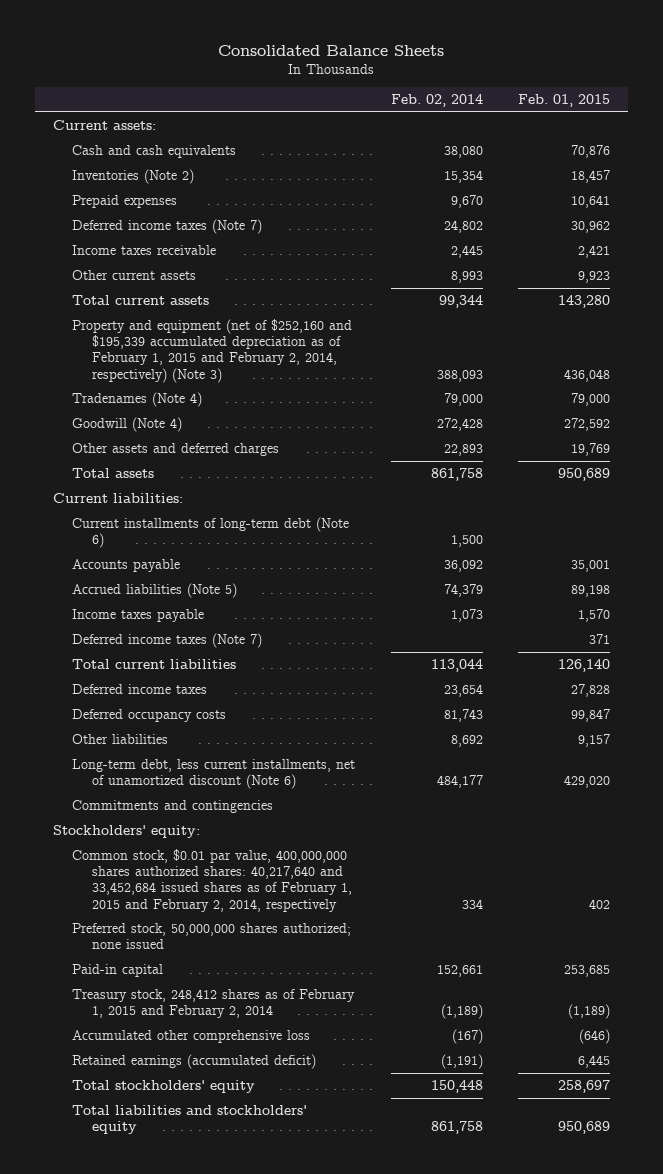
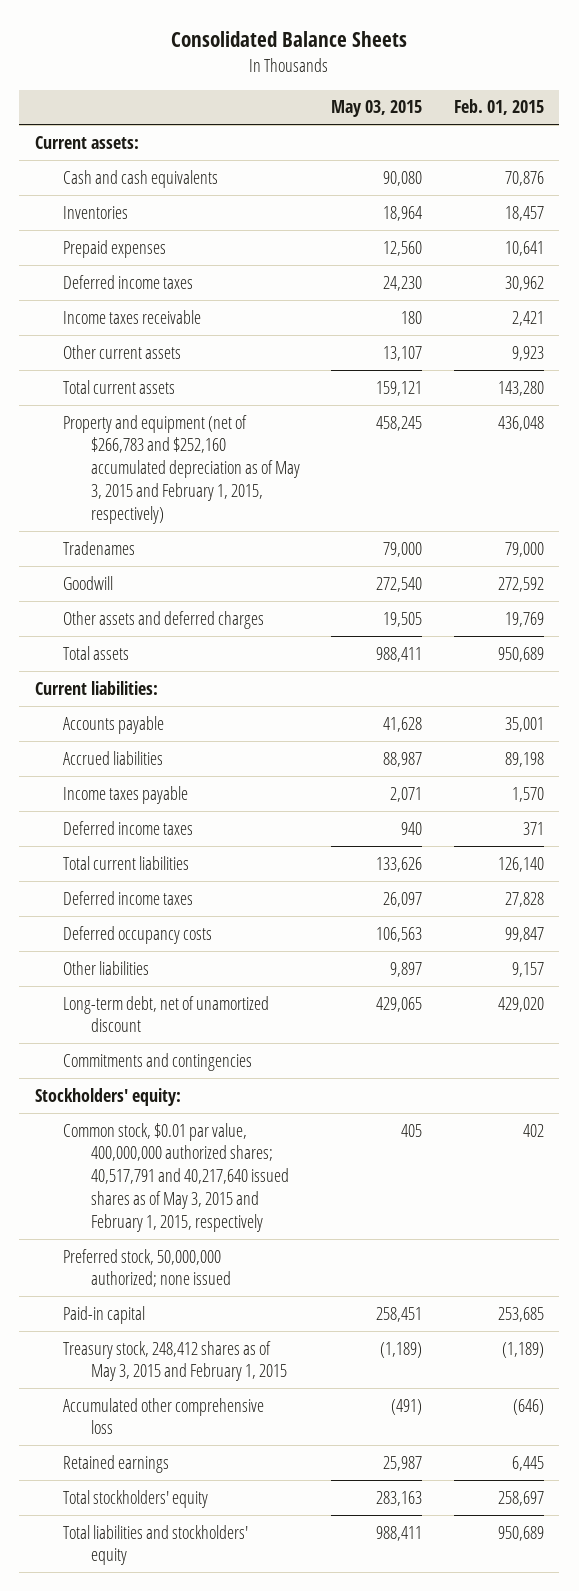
[390,93,483,107] Feb. 02, 2014 -> none
none -> [331,100,423,118] May 03, 2015
[72,168,195,184] Inventories (Note 2) -> [62,205,128,219] Inventories
[72,218,263,234] Deferred income taxes (Note 7) -> [62,274,193,289] Deferred income taxes
[72,318,353,383] Property and equipment (net of $252,160 and $195,339 accumulated depreciation as of February 1, 2015 and February 2, 2014, respectively) (Note 3) -> [62,414,300,524] Property and equipment (net of $266,783 and $252,160 accumulated depreciation as of May 3, 2015 and February 1, 2015, respectively)
[72,391,203,407] Tradenames (Note 4) -> [62,540,135,555] Tradenames
[72,416,183,432] Goodwill (Note 4) -> [62,575,113,590] Goodwill
[72,516,350,549] Current installments of long-term debt (Note 6) -> none
[72,582,238,598] Accrued liabilities (Note 5) -> [62,750,163,765] Accrued liabilities
[72,632,263,648] Deferred income taxes (Note 7) -> [62,820,193,835] Deferred income taxes
[72,758,356,790] Long-term debt, less current installments, net of unamortized discount (Note 6) -> [62,995,269,1033] Long-term debt, net of unamortized discount
[72,848,352,912] Common stock, $0.01 par value, 400,000,000 shares authorized shares: 40,217,640 and 33,452,684 issued shares as of February 1, 2015 and February 2, 2014, respectively -> [62,1122,289,1232] Common stock, $0.01 par value, 400,000,000 authorized shares; 40,517,791 and 40,217,640 issued shares as of May 3, 2015 and February 1, 2015, respectively
[72,922,352,950] Preferred stock, 50,000,000 shares authorized; none issued -> [62,1248,231,1288] Preferred stock, 50,000,000 authorized; none issued
[72,988,356,1019] Treasury stock, 248,412 shares as of February 1, 2015 and February 2, 2014 -> [62,1340,287,1382] Treasury stock, 248,412 shares as of May 3, 2015 and February 1, 2015
[72,1053,317,1069] Retained earnings (accumulated deficit) -> [62,1454,169,1473] Retained earnings

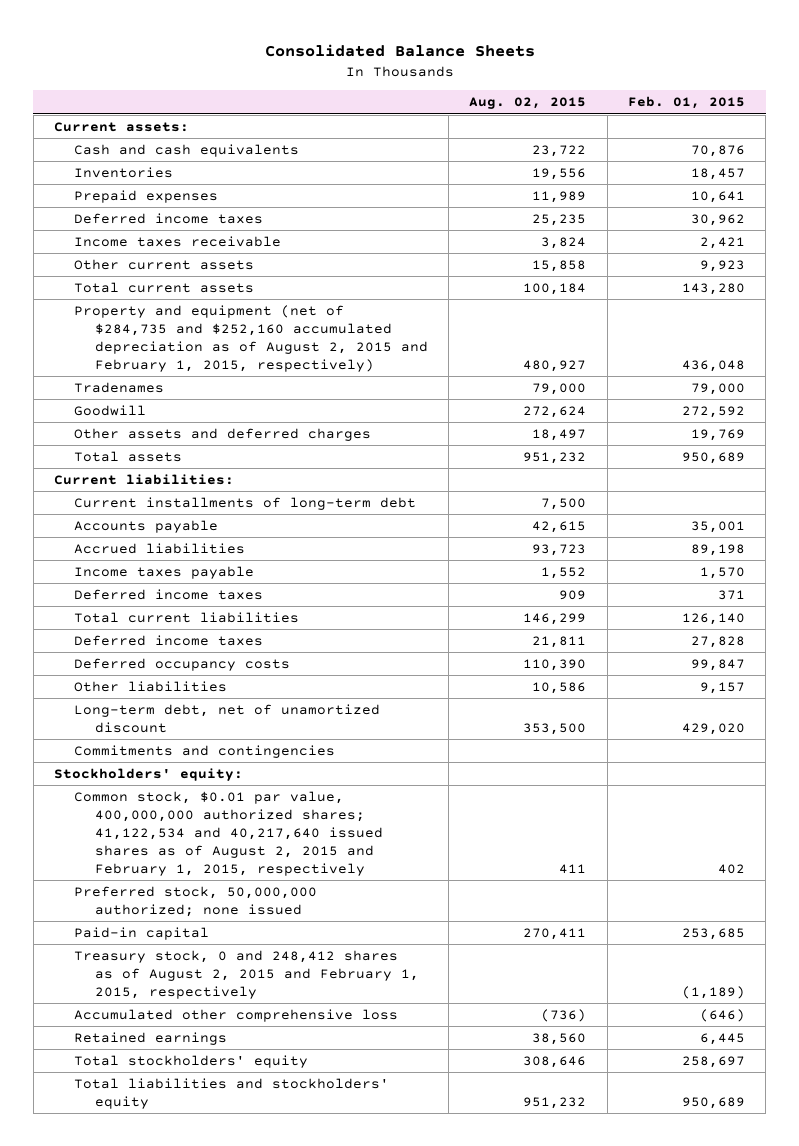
[331,100,423,118] May 03, 2015 -> none
none -> [469,97,587,110] Aug. 02, 2015
[62,414,300,524] Property and equipment (net of $266,783 and $252,160 accumulated depreciation as of May 3, 2015 and February 1, 2015, respectively) -> [74,304,428,373] Property and equipment (net of $284,735 and $252,160 accumulated depreciation as of August 2, 2015 and February 1, 2015, respectively)
none -> [74,496,417,510] Current installments of long-term debt
[62,1122,289,1232] Common stock, $0.01 par value, 400,000,000 authorized shares; 40,517,791 and 40,217,640 issued shares as of May 3, 2015 and February 1, 2015, respectively -> [74,790,383,877] Common stock, $0.01 par value, 400,000,000 authorized shares; 41,122,534 and 40,217,640 issued shares as of August 2, 2015 and February 1, 2015, respectively
[62,1340,287,1382] Treasury stock, 248,412 shares as of May 3, 2015 and February 1, 2015 -> [74,949,419,1000] Treasury stock, 0 and 248,412 shares as of August 2, 2015 and February 1, 2015, respectively

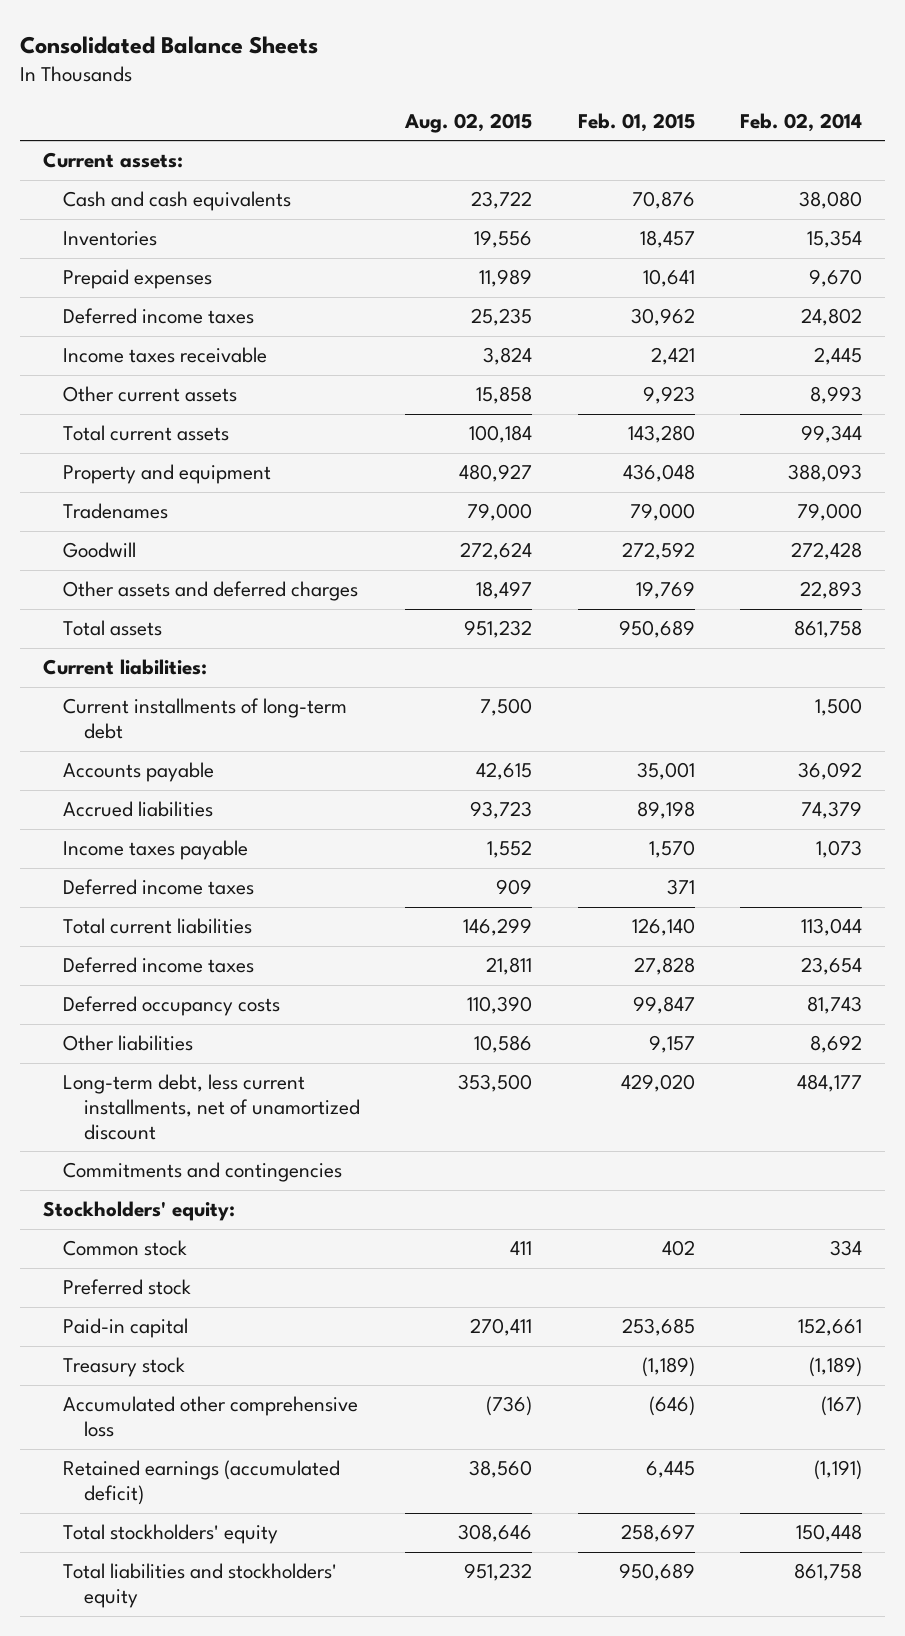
none -> [740,112,863,132] Feb. 02, 2014
[74,304,428,373] Property and equipment (net of $284,735 and $252,160 accumulated depreciation as of August 2, 2015 and February 1, 2015, respectively) -> [63,464,272,485] Property and equipment
[74,703,381,733] Long-term debt, net of unamortized discount -> [63,1074,360,1140] Long-term debt, less current installments, net of unamortized discount
[74,790,383,877] Common stock, $0.01 par value, 400,000,000 authorized shares; 41,122,534 and 40,217,640 issued shares as of August 2, 2015 and February 1, 2015, respectively -> [63,1240,188,1257] Common stock
[74,885,318,917] Preferred stock, 50,000,000 authorized; none issued -> [63,1279,192,1296] Preferred stock
[74,949,419,1000] Treasury stock, 0 and 248,412 shares as of August 2, 2015 and February 1, 2015, respectively -> [63,1357,186,1378] Treasury stock
[74,1031,228,1045] Retained earnings -> [63,1460,341,1506] Retained earnings (accumulated deficit)

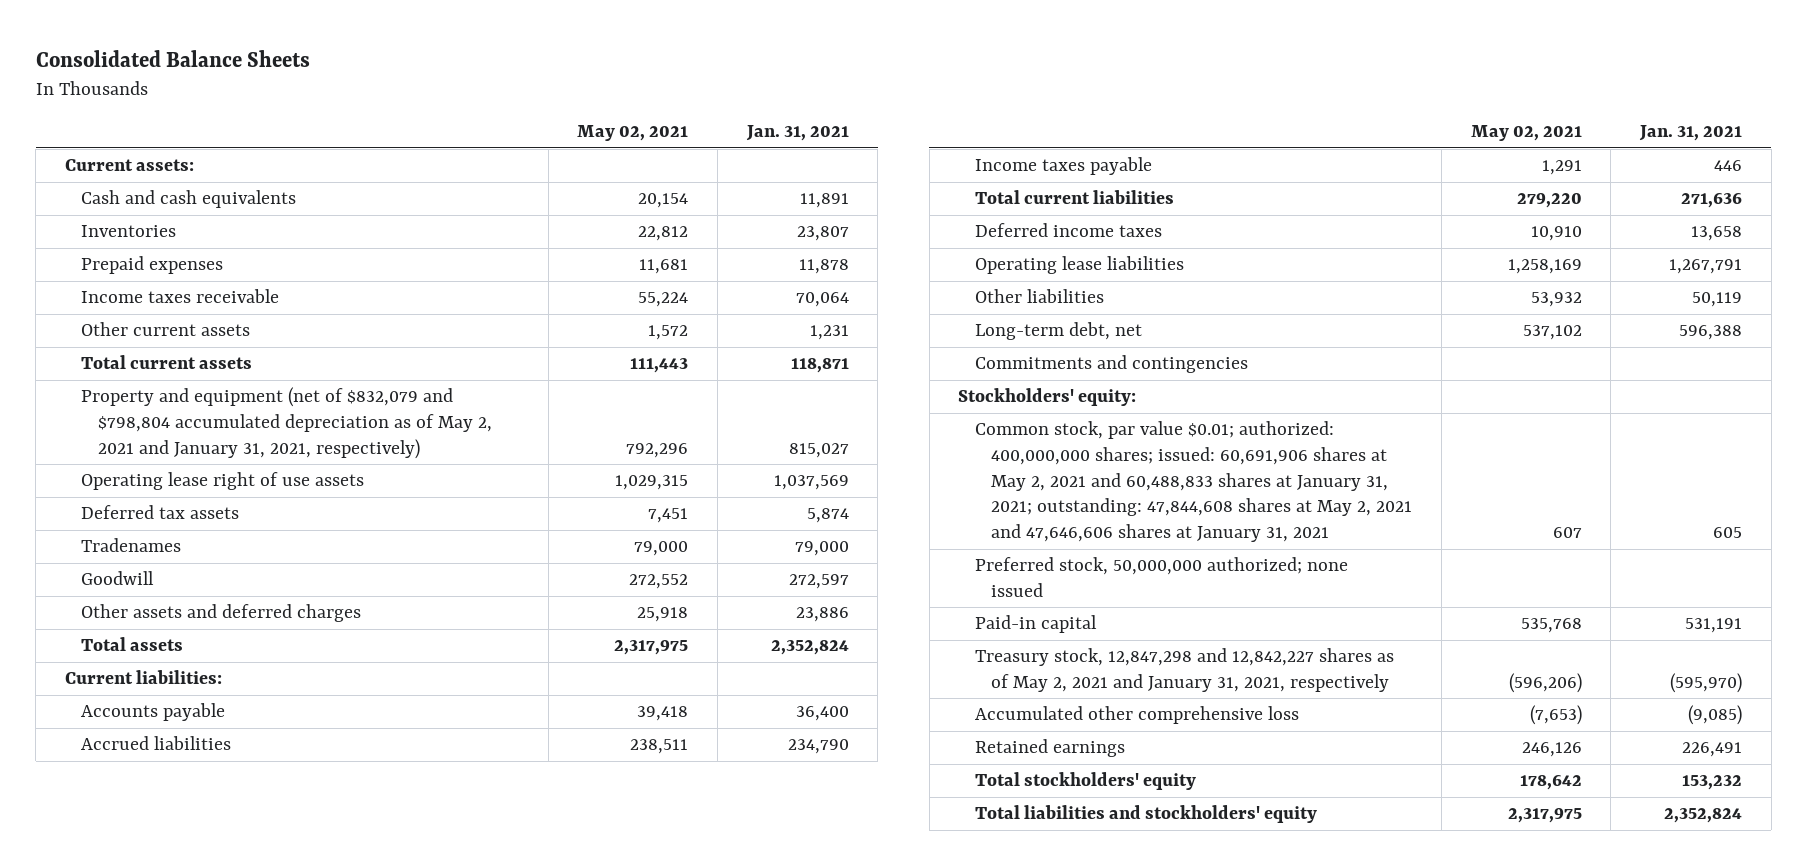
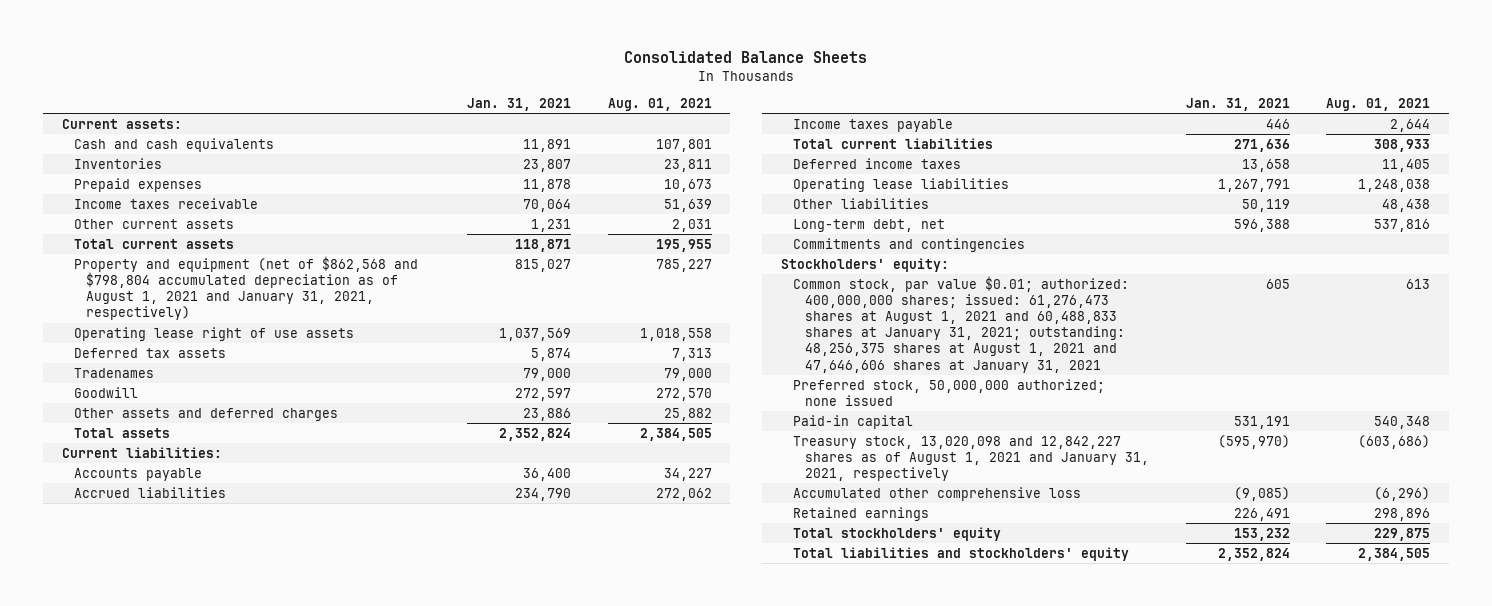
[577,125,689,142] May 02, 2021 -> none
none -> [607,98,712,112] Aug. 01, 2021
[81,387,492,459] Property and equipment (net of $832,079 and $798,804 accumulated depreciation as of May 2, 2021 and January 31, 2021, respectively) -> [73,255,418,321] Property and equipment (net of $862,568 and $798,804 accumulated depreciation as of August 1, 2021 and January 31, 2021, respectively)
[974,421,1413,543] Common stock, par value $0.01; authorized: 400,000,000 shares; issued: 60,691,906 shares at May 2, 2021 and 60,488,833 shares at January 31, 2021; outstanding: 47,844,608 shares at May 2, 2021 and 47,646,606 shares at January 31, 2021 -> [792,275,1129,373] Common stock, par value $0.01; authorized: 400,000,000 shares; issued: 61,276,473 shares at August 1, 2021 and 60,488,833 shares at January 31, 2021; outstanding: 48,256,375 shares at August 1, 2021 and 47,646,606 shares at January 31, 2021
[974,648,1394,692] Treasury stock, 12,847,298 and 12,842,227 shares as of May 2, 2021 and January 31, 2021, respectively -> [792,435,1149,482] Treasury stock, 13,020,098 and 12,842,227 shares as of August 1, 2021 and January 31, 2021, respectively

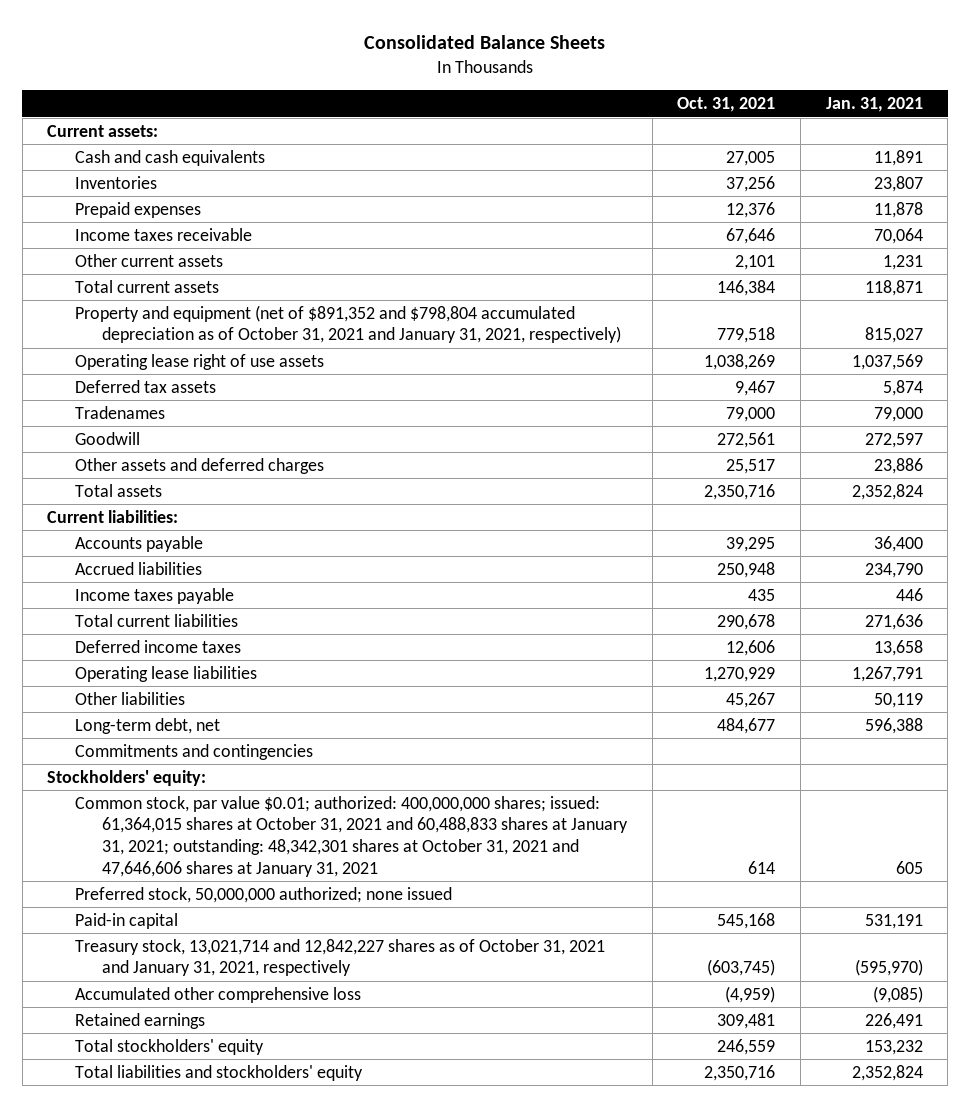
[607,98,712,112] Aug. 01, 2021 -> none
none -> [677,97,776,113] Oct. 31, 2021
[73,255,418,321] Property and equipment (net of $862,568 and $798,804 accumulated depreciation as of August 1, 2021 and January 31, 2021, respectively) -> [74,304,621,344] Property and equipment (net of $891,352 and $798,804 accumulated depreciation as of October 31, 2021 and January 31, 2021, respectively)
[792,275,1129,373] Common stock, par value $0.01; authorized: 400,000,000 shares; issued: 61,276,473 shares at August 1, 2021 and 60,488,833 shares at January 31, 2021; outstanding: 48,256,375 shares at August 1, 2021 and 47,646,606 shares at January 31, 2021 -> [74,795,628,877] Common stock, par value $0.01; authorized: 400,000,000 shares; issued: 61,364,015 shares at October 31, 2021 and 60,488,833 shares at January 31, 2021; outstanding: 48,342,301 shares at October 31, 2021 and 47,646,606 shares at January 31, 2021
[792,435,1149,482] Treasury stock, 13,020,098 and 12,842,227 shares as of August 1, 2021 and January 31, 2021, respectively -> [74,938,605,977] Treasury stock, 13,021,714 and 12,842,227 shares as of October 31, 2021 and January 31, 2021, respectively

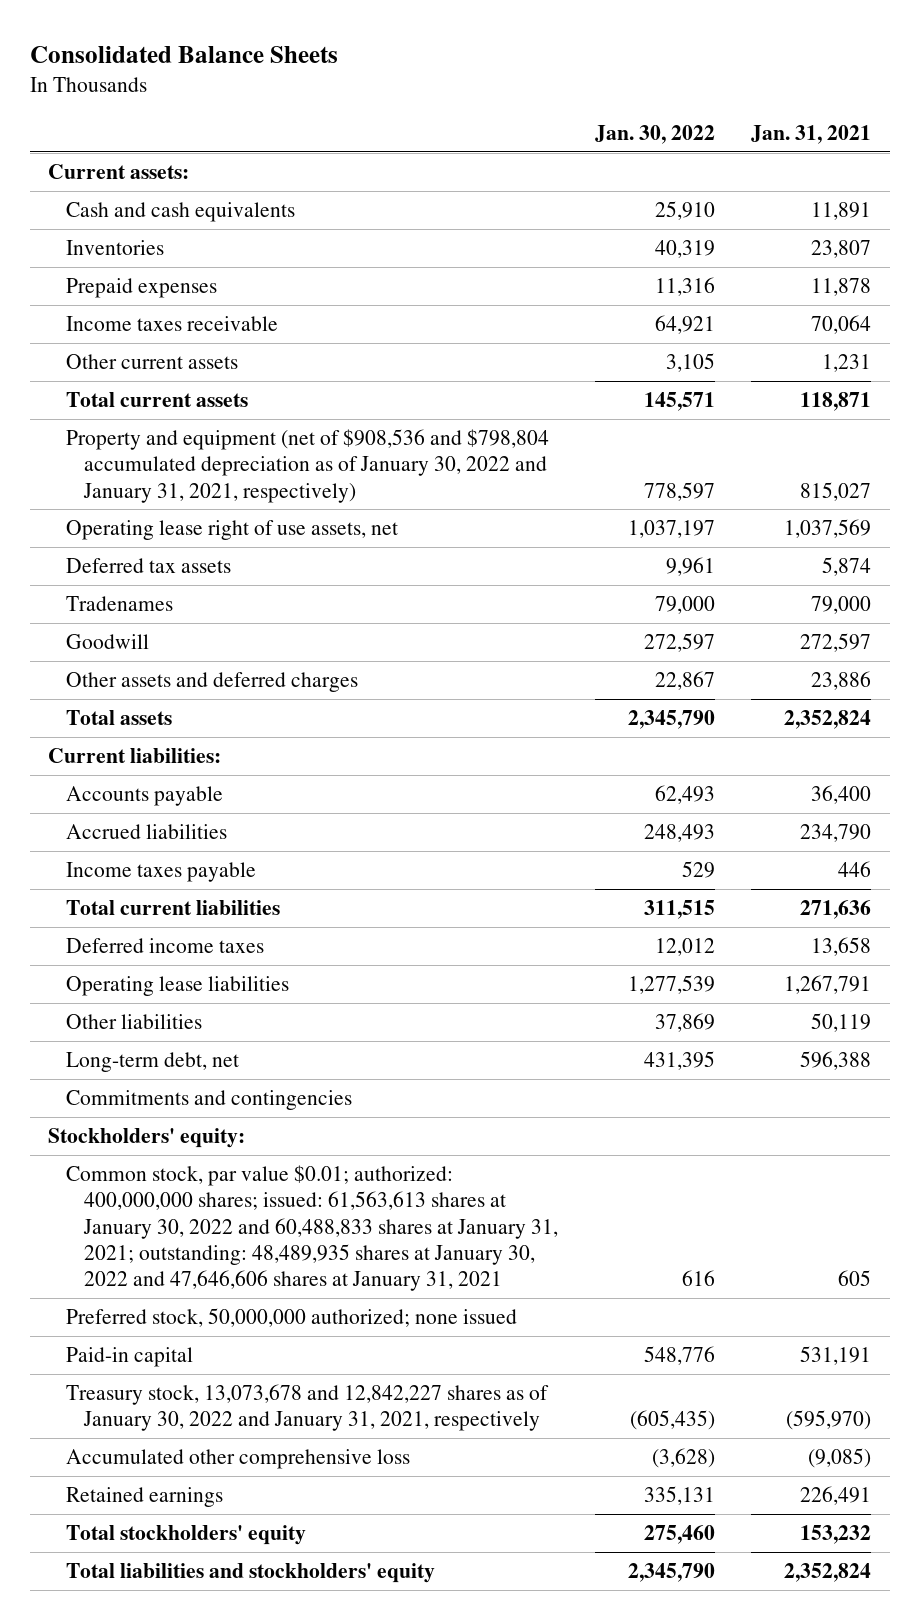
[677,97,776,113] Oct. 31, 2021 -> none
none -> [594,124,715,144] Jan. 30, 2022
[74,304,621,344] Property and equipment (net of $891,352 and $798,804 accumulated depreciation as of October 31, 2021 and January 31, 2021, respectively) -> [65,428,549,503] Property and equipment (net of $908,536 and $798,804 accumulated depreciation as of January 30, 2022 and January 31, 2021, respectively)
[74,353,324,370] Operating lease right of use assets -> [65,519,398,540] Operating lease right of use assets, net
[74,795,628,877] Common stock, par value $0.01; authorized: 400,000,000 shares; issued: 61,364,015 shares at October 31, 2021 and 60,488,833 shares at January 31, 2021; outstanding: 48,342,301 shares at October 31, 2021 and 47,646,606 shares at January 31, 2021 -> [65,1164,558,1292] Common stock, par value $0.01; authorized: 400,000,000 shares; issued: 61,563,613 shares at January 30, 2022 and 60,488,833 shares at January 31, 2021; outstanding: 48,489,935 shares at January 30, 2022 and 47,646,606 shares at January 31, 2021
[74,938,605,977] Treasury stock, 13,021,714 and 12,842,227 shares as of October 31, 2021 and January 31, 2021, respectively -> [65,1383,549,1432] Treasury stock, 13,073,678 and 12,842,227 shares as of January 30, 2022 and January 31, 2021, respectively

